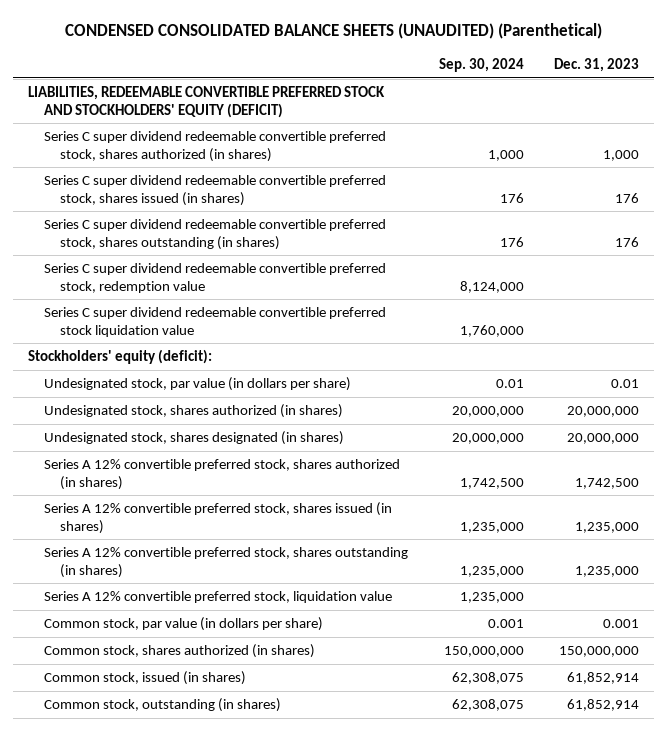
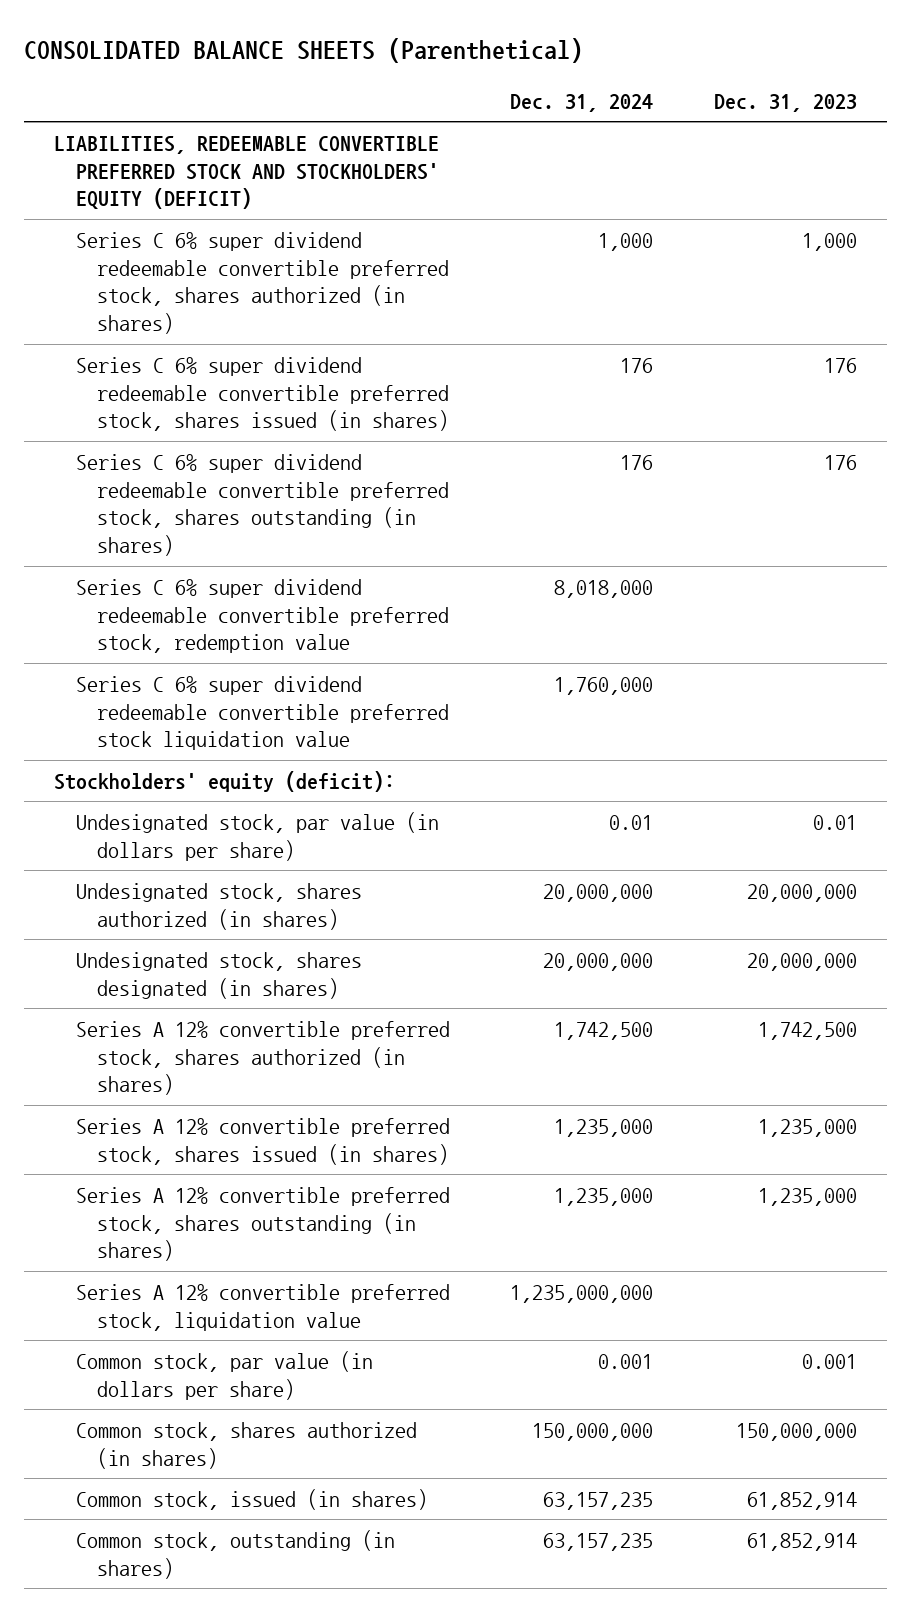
[64,23,602,40] CONDENSED CONSOLIDATED BALANCE SHEETS (UNAUDITED) (Parenthetical) -> [23,37,583,63] CONSOLIDATED BALANCE SHEETS (Parenthetical)
[438,58,524,73] Sep. 30, 2024 -> none
none -> [510,93,654,112] Dec. 31, 2024
[44,131,387,162] Series C super dividend redeemable convertible preferred stock, shares authorized (in shares) -> [75,231,450,335] Series C 6% super dividend redeemable convertible preferred stock, shares authorized (in shares)
[44,175,387,206] Series C super dividend redeemable convertible preferred stock, shares issued (in shares) -> [75,356,450,432] Series C 6% super dividend redeemable convertible preferred stock, shares issued (in shares)
[44,219,387,250] Series C super dividend redeemable convertible preferred stock, shares outstanding (in shares) -> [75,453,450,557] Series C 6% super dividend redeemable convertible preferred stock, shares outstanding (in shares)
[44,263,387,293] Series C super dividend redeemable convertible preferred stock, redemption value -> [75,578,450,654] Series C 6% super dividend redeemable convertible preferred stock, redemption value
[44,307,387,337] Series C super dividend redeemable convertible preferred stock liquidation value -> [75,675,450,751] Series C 6% super dividend redeemable convertible preferred stock liquidation value

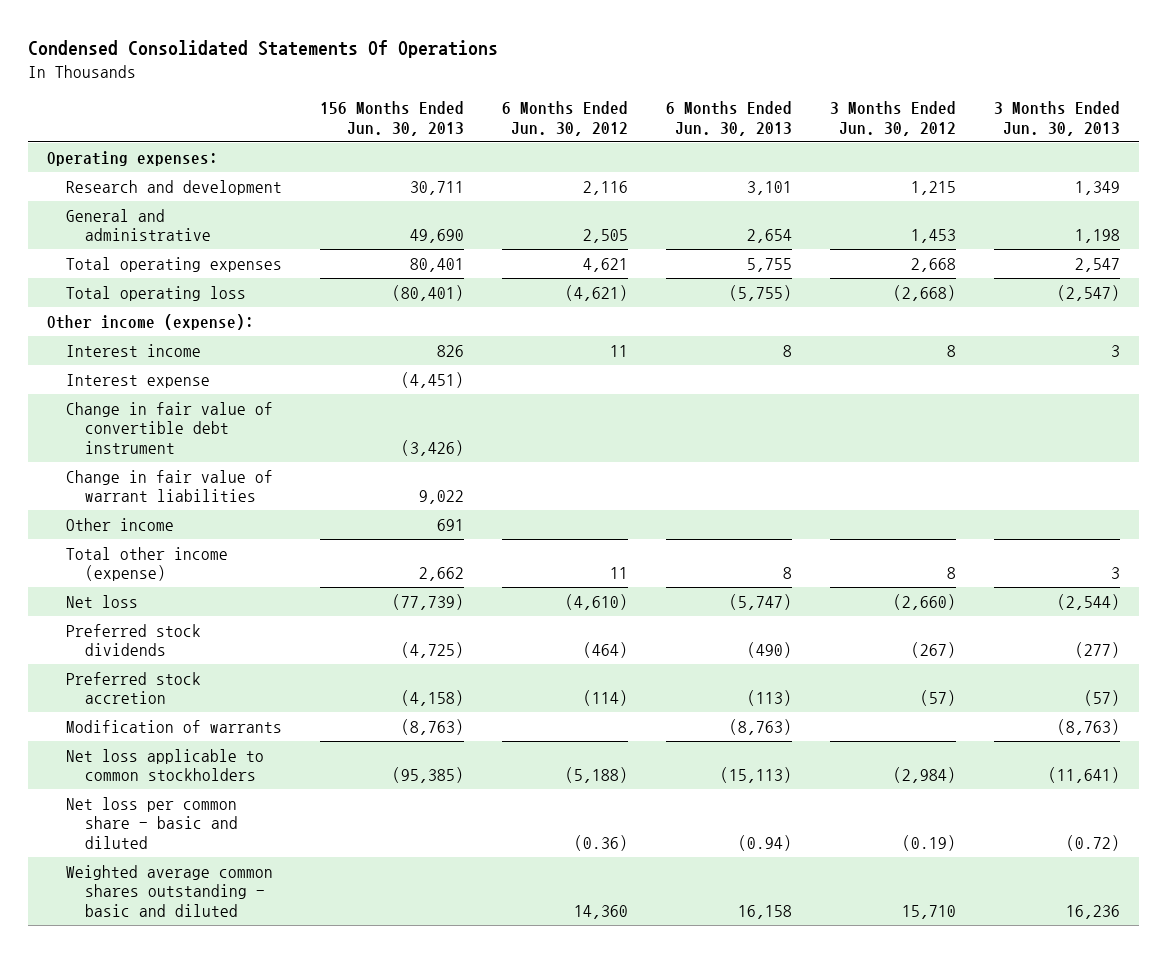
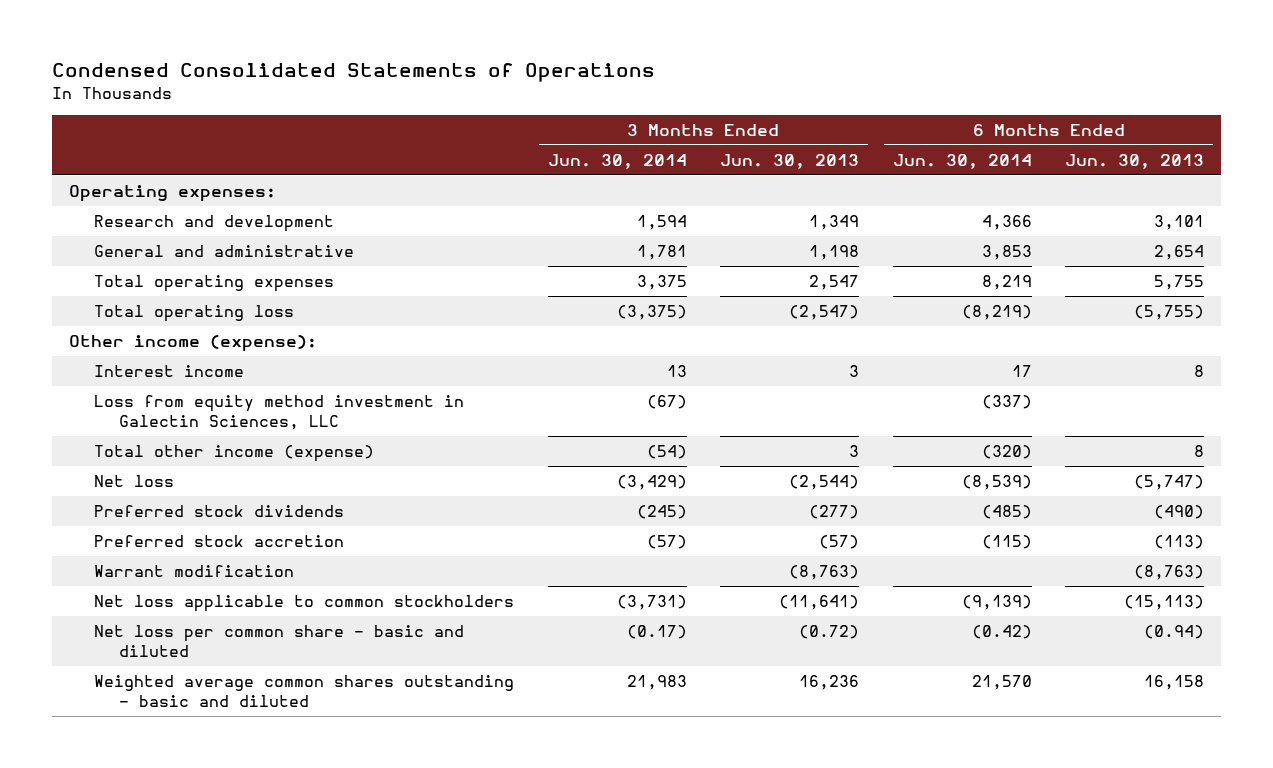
[27,39,498,58] Condensed Consolidated Statements Of Operations -> [52,63,656,83] Condensed Consolidated Statements of Operations
[319,101,464,137] 156 Months Ended Jun. 30, 2013 -> none
[501,101,628,137] 6 Months Ended Jun. 30, 2012 -> none
[830,101,957,137] 3 Months Ended Jun. 30, 2012 -> none
none -> [547,153,687,169] Jun. 30, 2014
none -> [892,153,1032,169] Jun. 30, 2014
[65,373,210,388] Interest expense -> none
[65,401,273,454] Change in fair value of convertible debt instrument -> none
[65,469,273,503] Change in fair value of warrant liabilities -> none
[65,517,174,531] Other income -> none
none -> [93,395,464,431] Loss from equity method investment in Galectin Sciences, LLC
[65,719,282,733] Modification of warrants -> [93,565,294,578] Warrant modification

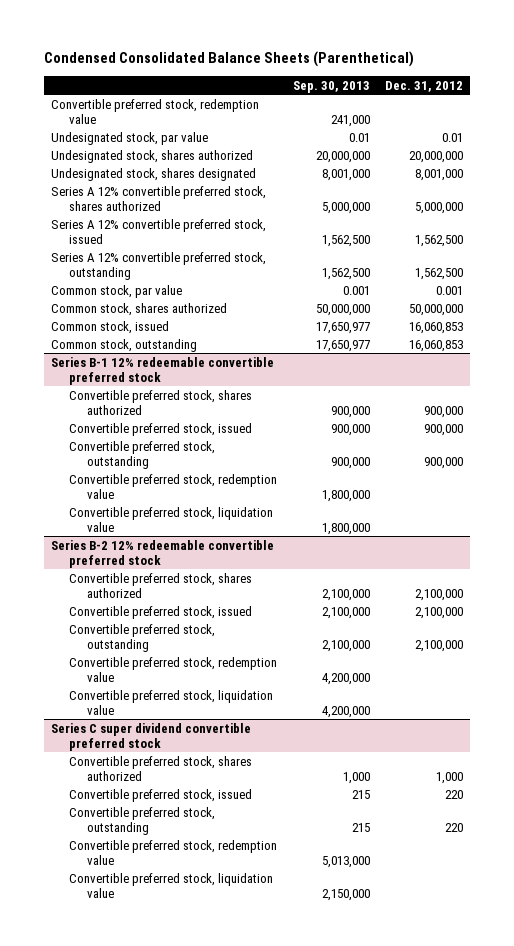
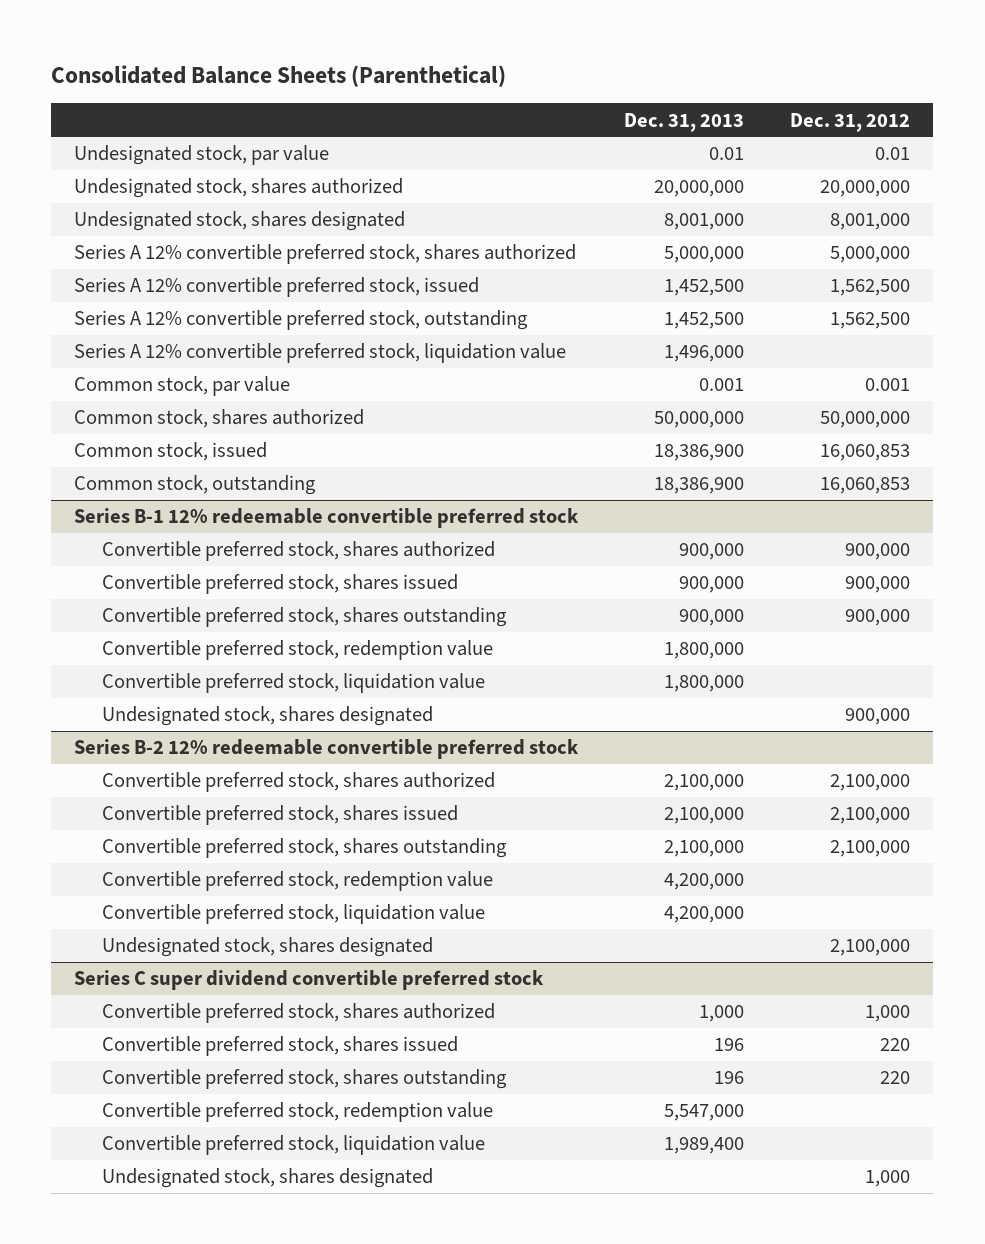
[43,51,414,68] Condensed Consolidated Balance Sheets (Parenthetical) -> [51,64,507,87] Consolidated Balance Sheets (Parenthetical)
[292,80,370,93] Sep. 30, 2013 -> none
none -> [624,112,745,132] Dec. 31, 2013
[51,98,260,124] Convertible preferred stock, redemption value -> none
none -> [74,343,567,364] Series A 12% convertible preferred stock, liquidation value
[69,422,253,436] Convertible preferred stock, issued -> [102,574,459,595] Convertible preferred stock, shares issued
[69,440,216,469] Convertible preferred stock, outstanding -> [102,607,508,628] Convertible preferred stock, shares outstanding
none -> [102,706,434,727] Undesignated stock, shares designated
[69,605,253,619] Convertible preferred stock, issued -> [102,805,459,826] Convertible preferred stock, shares issued
[69,623,216,652] Convertible preferred stock, outstanding -> [102,838,508,859] Convertible preferred stock, shares outstanding
none -> [102,937,434,958] Undesignated stock, shares designated
[69,788,253,802] Convertible preferred stock, issued -> [102,1036,459,1057] Convertible preferred stock, shares issued
[69,806,216,835] Convertible preferred stock, outstanding -> [102,1069,508,1090] Convertible preferred stock, shares outstanding
none -> [102,1168,434,1189] Undesignated stock, shares designated

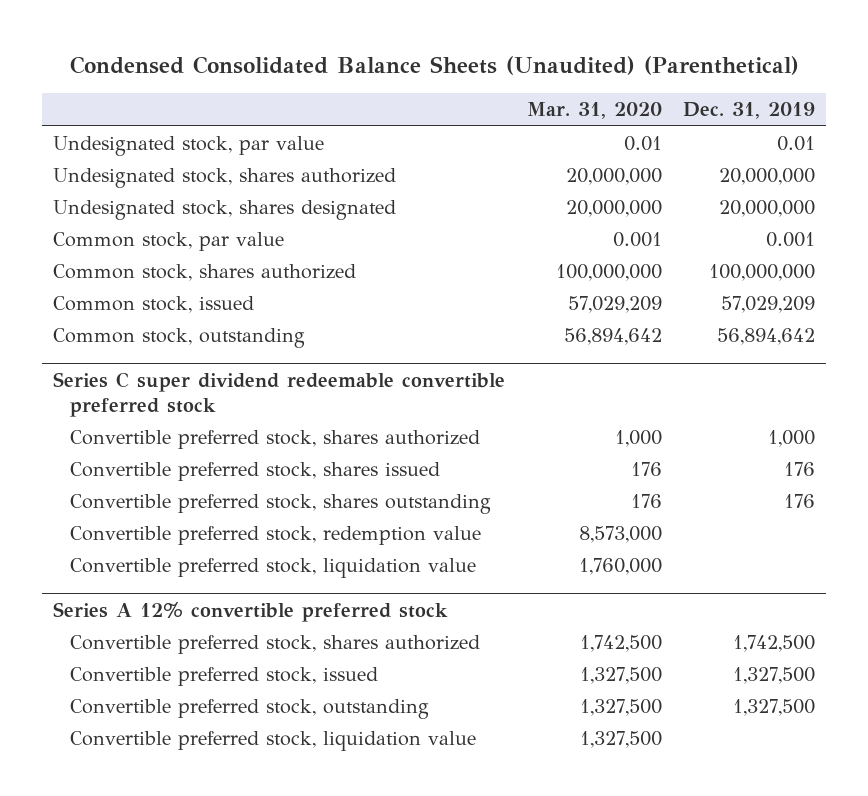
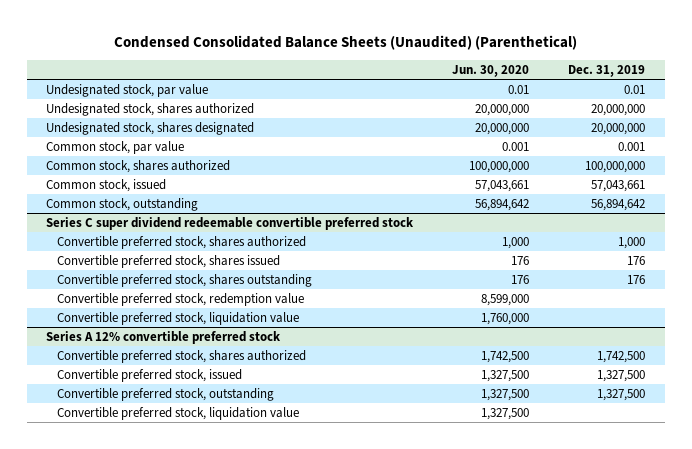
[526,102,662,120] Mar. 31, 2020 -> none
none -> [452,65,530,78] Jun. 30, 2020
[721,295,816,313] 57,029,209 -> [591,179,646,192] 57,043,661

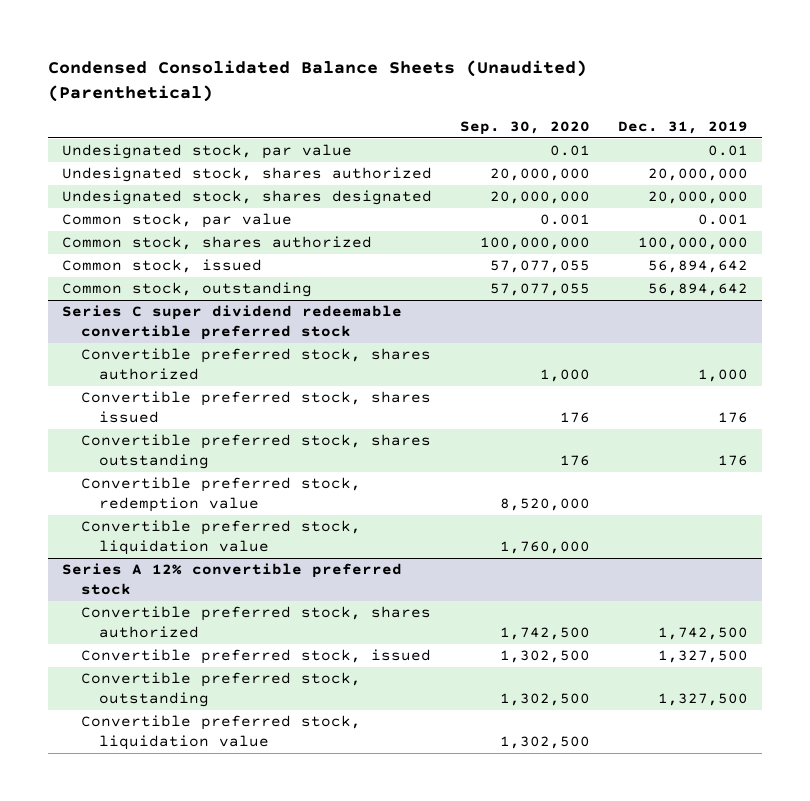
[452,65,530,78] Jun. 30, 2020 -> none
none -> [459,120,590,135] Sep. 30, 2020
[591,179,646,192] 57,043,661 -> [647,260,748,274] 56,894,642

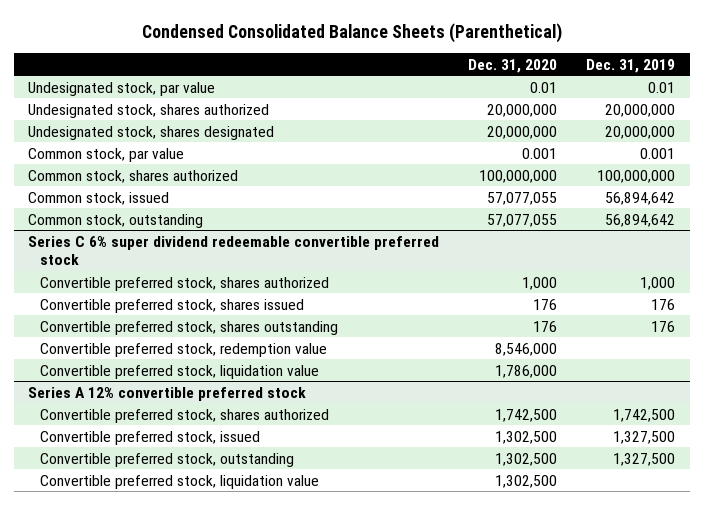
[48,60,588,103] Condensed Consolidated Balance Sheets (Unaudited) (Parenthetical) -> [141,22,562,43] Condensed Consolidated Balance Sheets (Parenthetical)
[459,120,590,135] Sep. 30, 2020 -> none
none -> [468,58,558,73] Dec. 31, 2020
[62,305,403,340] Series C super dividend redeemable convertible preferred stock -> [28,235,440,265] Series C 6% super dividend redeemable convertible preferred stock

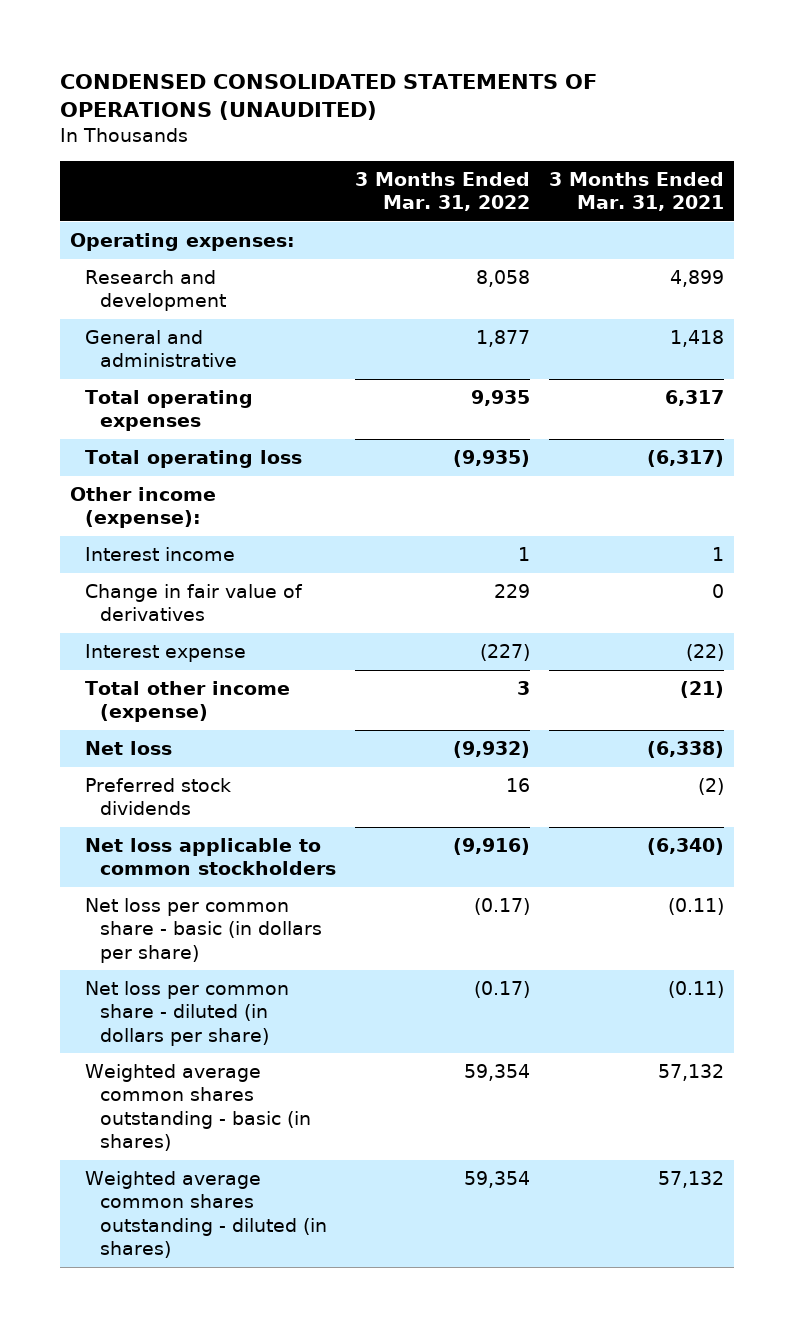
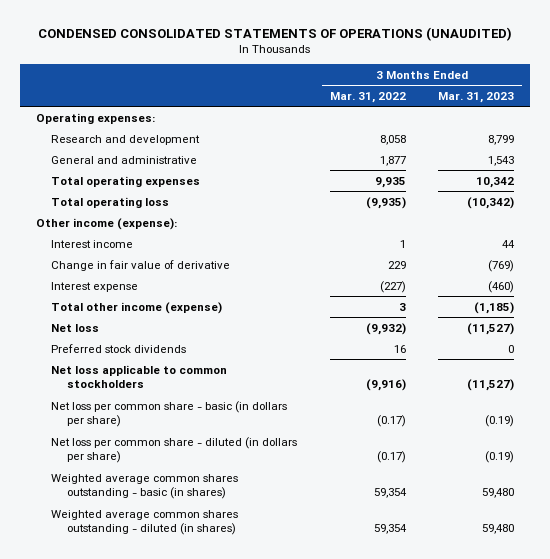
[549,171,725,211] 3 Months Ended Mar. 31, 2021 -> none
none -> [437,91,514,103] Mar. 31, 2023
[84,584,303,622] Change in fair value of derivatives -> [51,259,231,271] Change in fair value of derivative

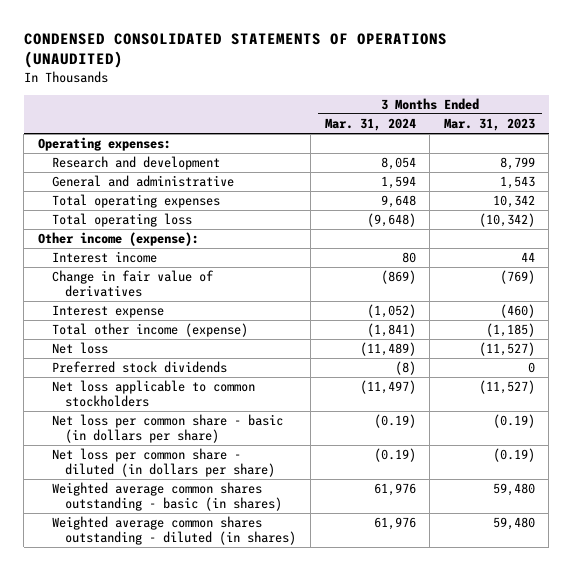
[329,91,406,103] Mar. 31, 2022 -> none
none -> [324,118,416,132] Mar. 31, 2024
[51,259,231,271] Change in fair value of derivative -> [51,270,214,298] Change in fair value of derivatives

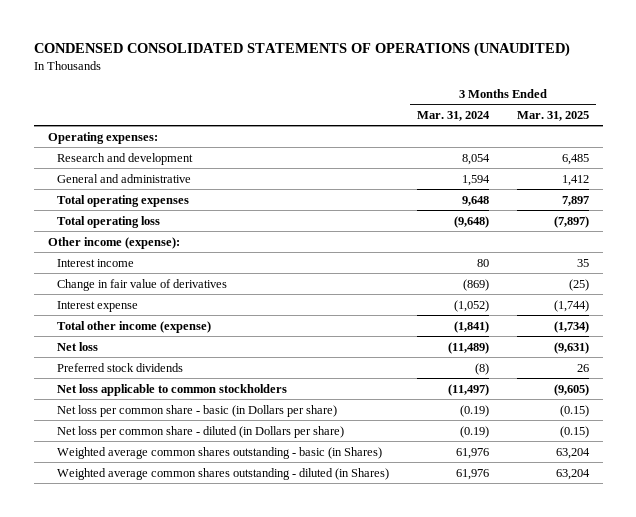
[443,118,535,132] Mar. 31, 2023 -> none
none -> [516,110,589,121] Mar. 31, 2025
[51,414,283,444] Net loss per common share - basic (in dollars per share) -> [56,404,337,417] Net loss per common share - basic (in Dollars per share)
[51,448,276,478] Net loss per common share - diluted (in dollars per share) -> [56,425,344,438] Net loss per common share - diluted (in Dollars per share)
[51,482,283,512] Weighted average common shares outstanding - basic (in shares) -> [56,446,382,459] Weighted average common shares outstanding - basic (in Shares)
[51,516,297,546] Weighted average common shares outstanding - diluted (in shares) -> [56,467,389,480] Weighted average common shares outstanding - diluted (in Shares)

